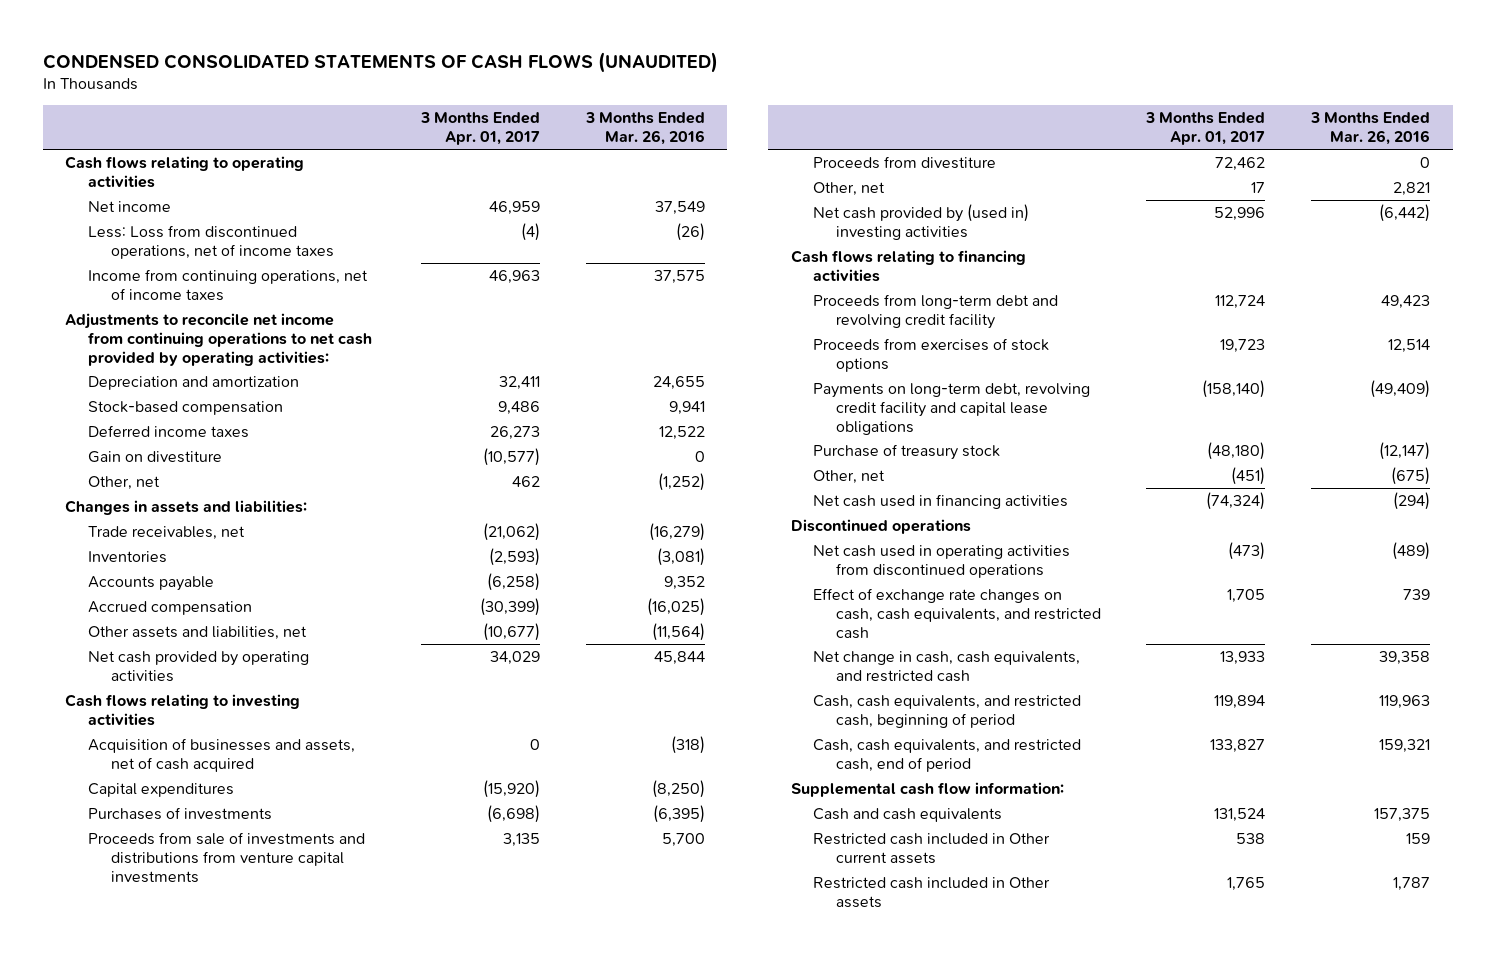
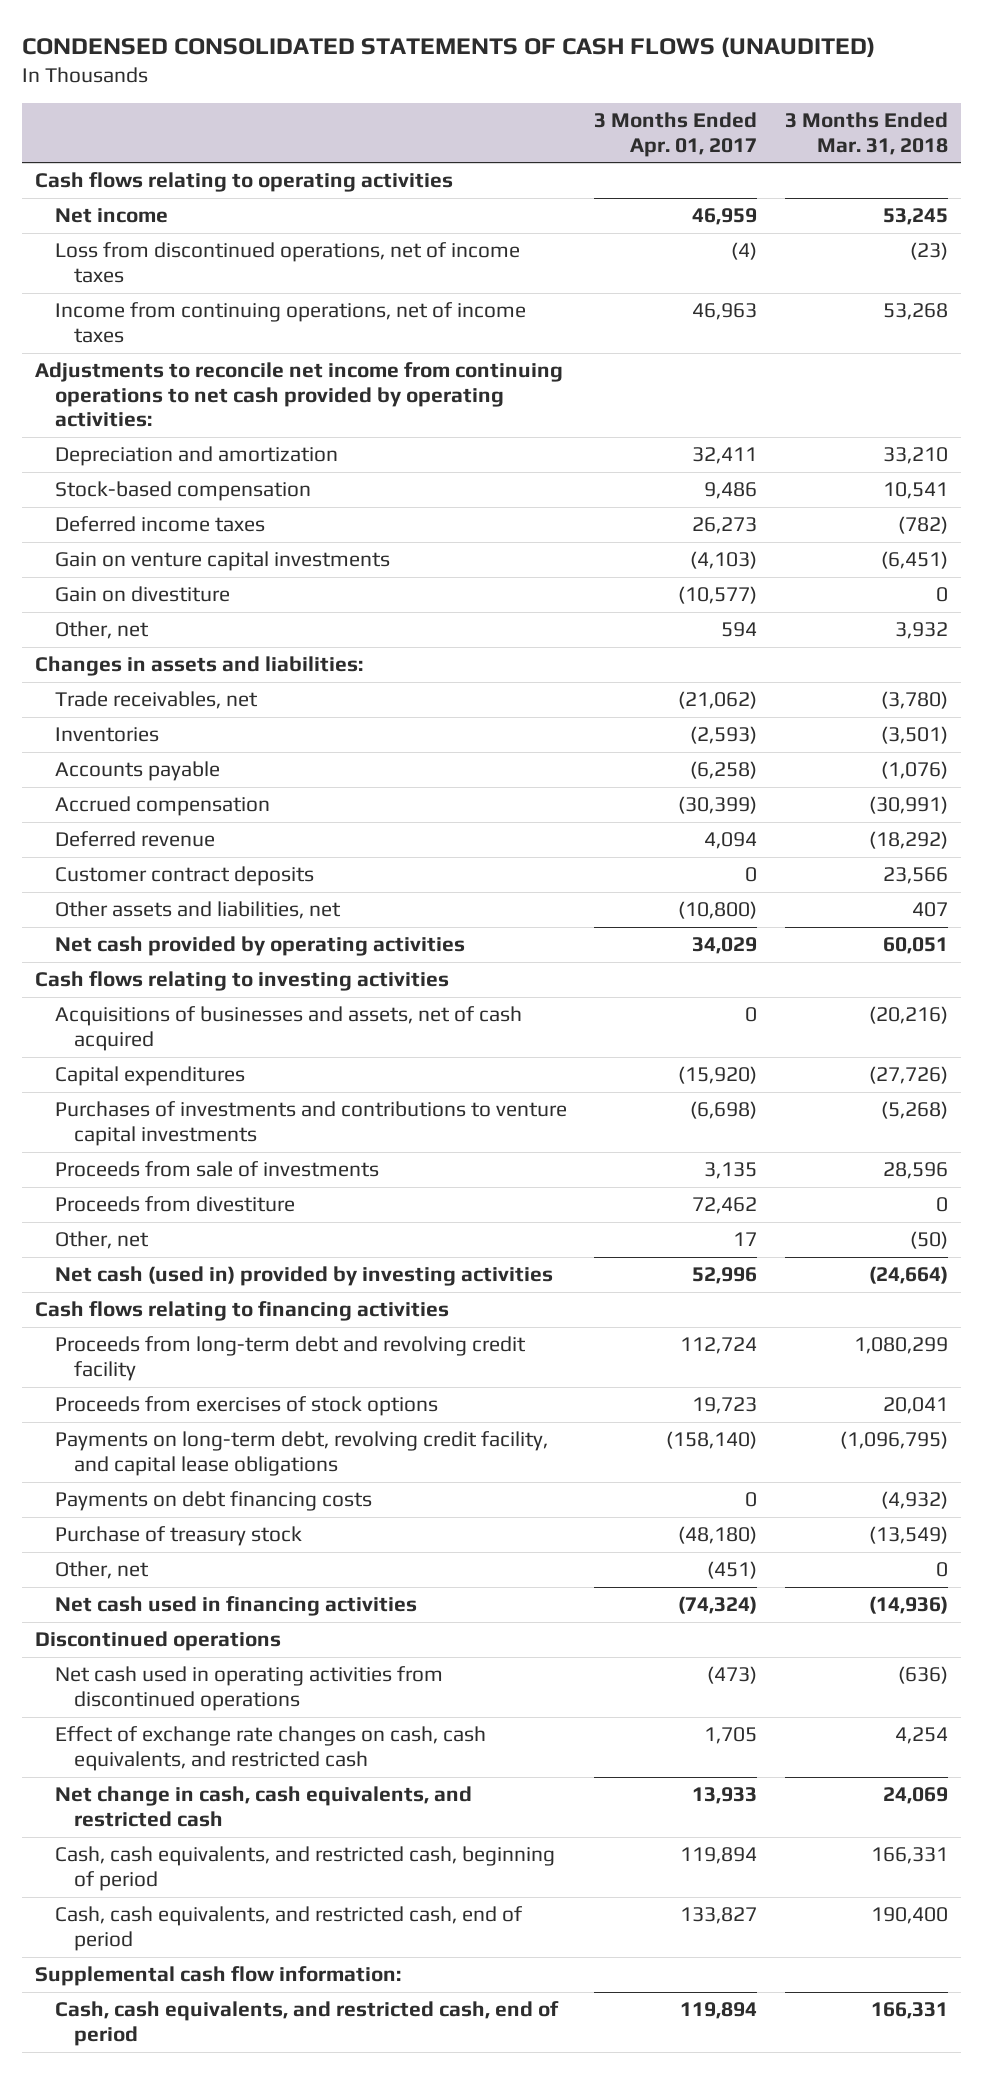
[584,112,705,146] 3 Months Ended Mar. 26, 2016 -> none
none -> [784,112,948,155] 3 Months Ended Mar. 31, 2018
[88,224,334,259] Less: Loss from discontinued operations, net of income taxes -> [54,242,520,283] Loss from discontinued operations, net of income taxes
none -> [54,551,390,572] Gain on venture capital investments
[512,475,541,487] 462 -> [721,622,758,638] 594
none -> [54,831,215,848] Deferred revenue
none -> [54,866,314,887] Customer contract deposits
[483,622,541,641] (10,677) -> [678,901,758,920] (10,800)
[88,737,356,772] Acquisition of businesses and assets, net of cash acquired -> [54,1006,522,1051] Acquisitions of businesses and assets, net of cash acquired
[88,806,273,820] Purchases of investments -> [54,1101,567,1146] Purchases of investments and contributions to venture capital investments
[88,831,366,883] Proceeds from sale of investments and distributions from venture capital investments -> [54,1161,379,1178] Proceeds from sale of investments
[813,203,1030,240] Net cash provided by (used in) investing activities -> [54,1266,553,1287] Net cash (used in) provided by investing activities
[813,382,1091,435] Payments on long-term debt, revolving credit facility and capital lease obligations -> [54,1431,548,1476] Payments on long-term debt, revolving credit facility, and capital lease obligations
none -> [54,1491,372,1512] Payments on debt financing costs
[813,807,1003,822] Cash and cash equivalents -> none
[813,832,1051,864] Restricted cash included in Other current assets -> none
[813,876,1051,908] Restricted cash included in Other assets -> none
none -> [54,2001,559,2046] Cash, cash equivalents, and restricted cash, end of period

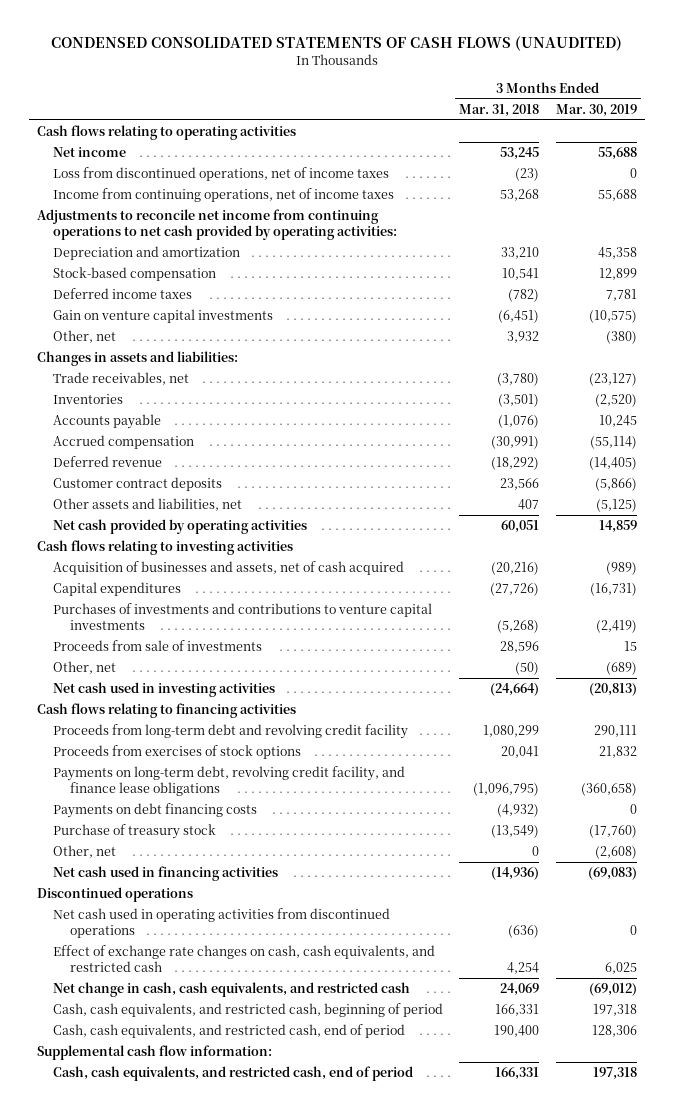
[594,112,758,157] 3 Months Ended Apr. 01, 2017 -> none
none -> [555,104,637,118] Mar. 30, 2019
[54,586,230,603] Gain on divestiture -> none
[54,1006,522,1051] Acquisitions of businesses and assets, net of cash acquired -> [53,561,405,576] Acquisition of businesses and assets, net of cash acquired
[54,1196,295,1213] Proceeds from divestiture -> none
[54,1266,553,1287] Net cash (used in) provided by investing activities -> [53,682,276,698] Net cash used in investing activities
[54,1431,548,1476] Payments on long-term debt, revolving credit facility, and capital lease obligations -> [53,766,406,797] Payments on long-term debt, revolving credit facility, and finance lease obligations

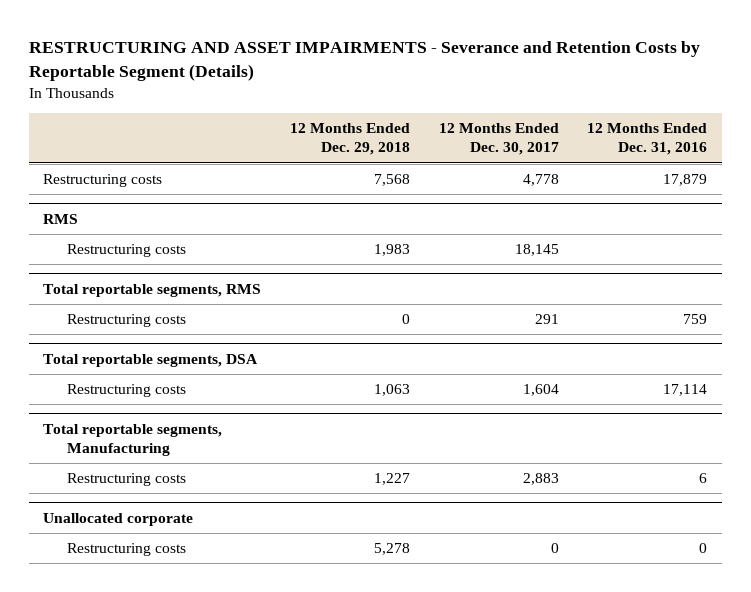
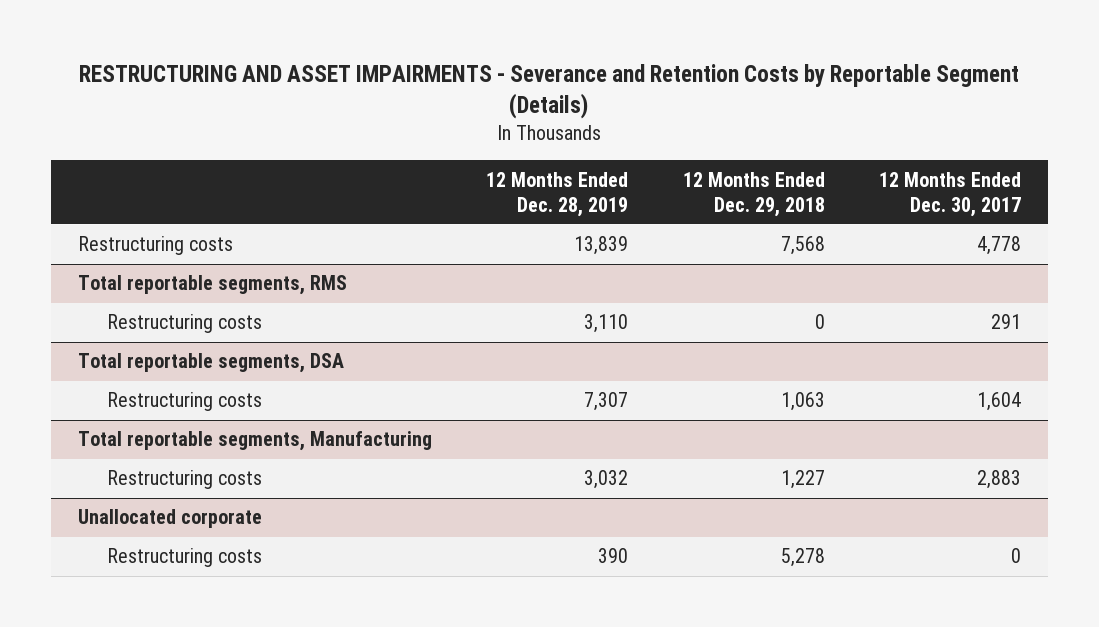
[587,123,708,156] 12 Months Ended Dec. 31, 2016 -> none
none -> [486,171,629,217] 12 Months Ended Dec. 28, 2019
[43,213,79,224] RMS -> none
[66,244,186,258] Restructuring costs -> none

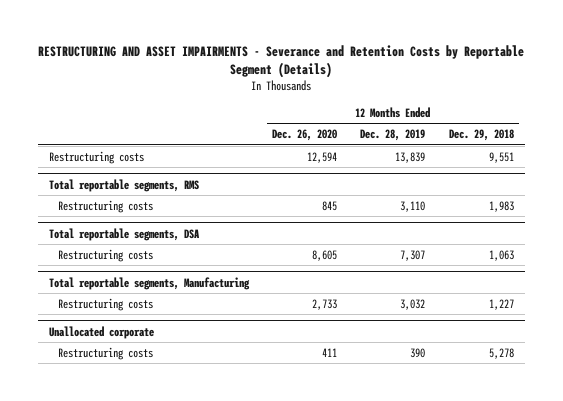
[878,171,1021,217] 12 Months Ended Dec. 30, 2017 -> none
none -> [272,129,338,142] Dec. 26, 2020
[780,236,825,256] 7,568 -> [488,151,514,163] 9,551
[814,314,825,330] 0 -> [488,200,514,212] 1,983

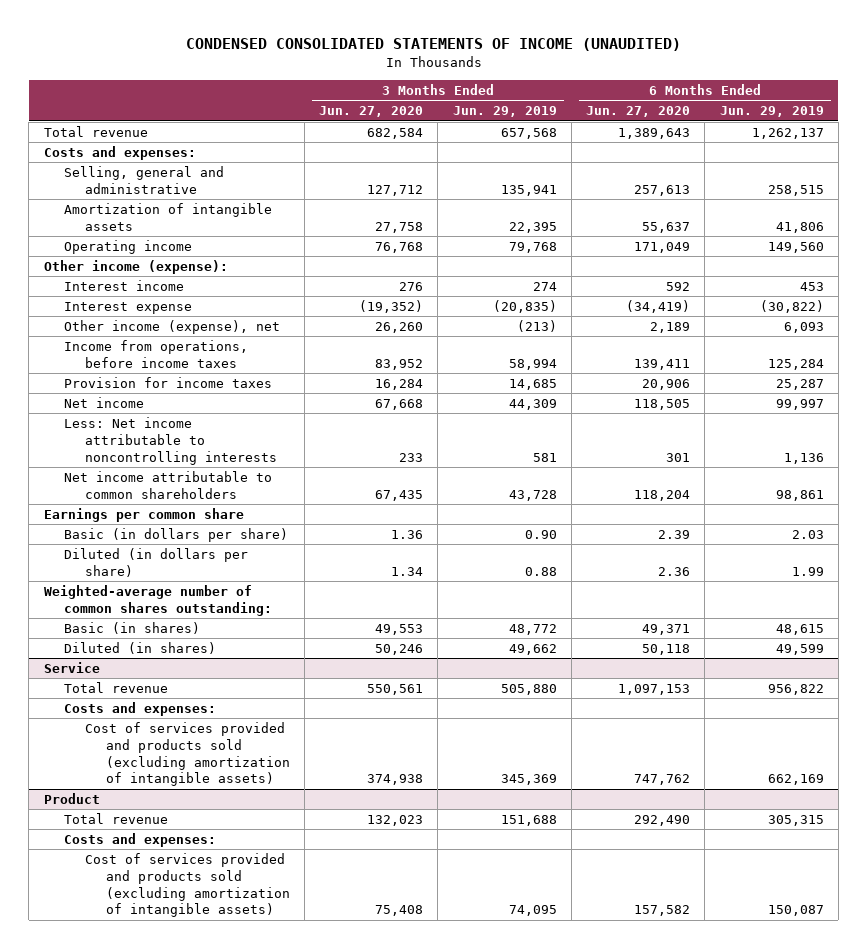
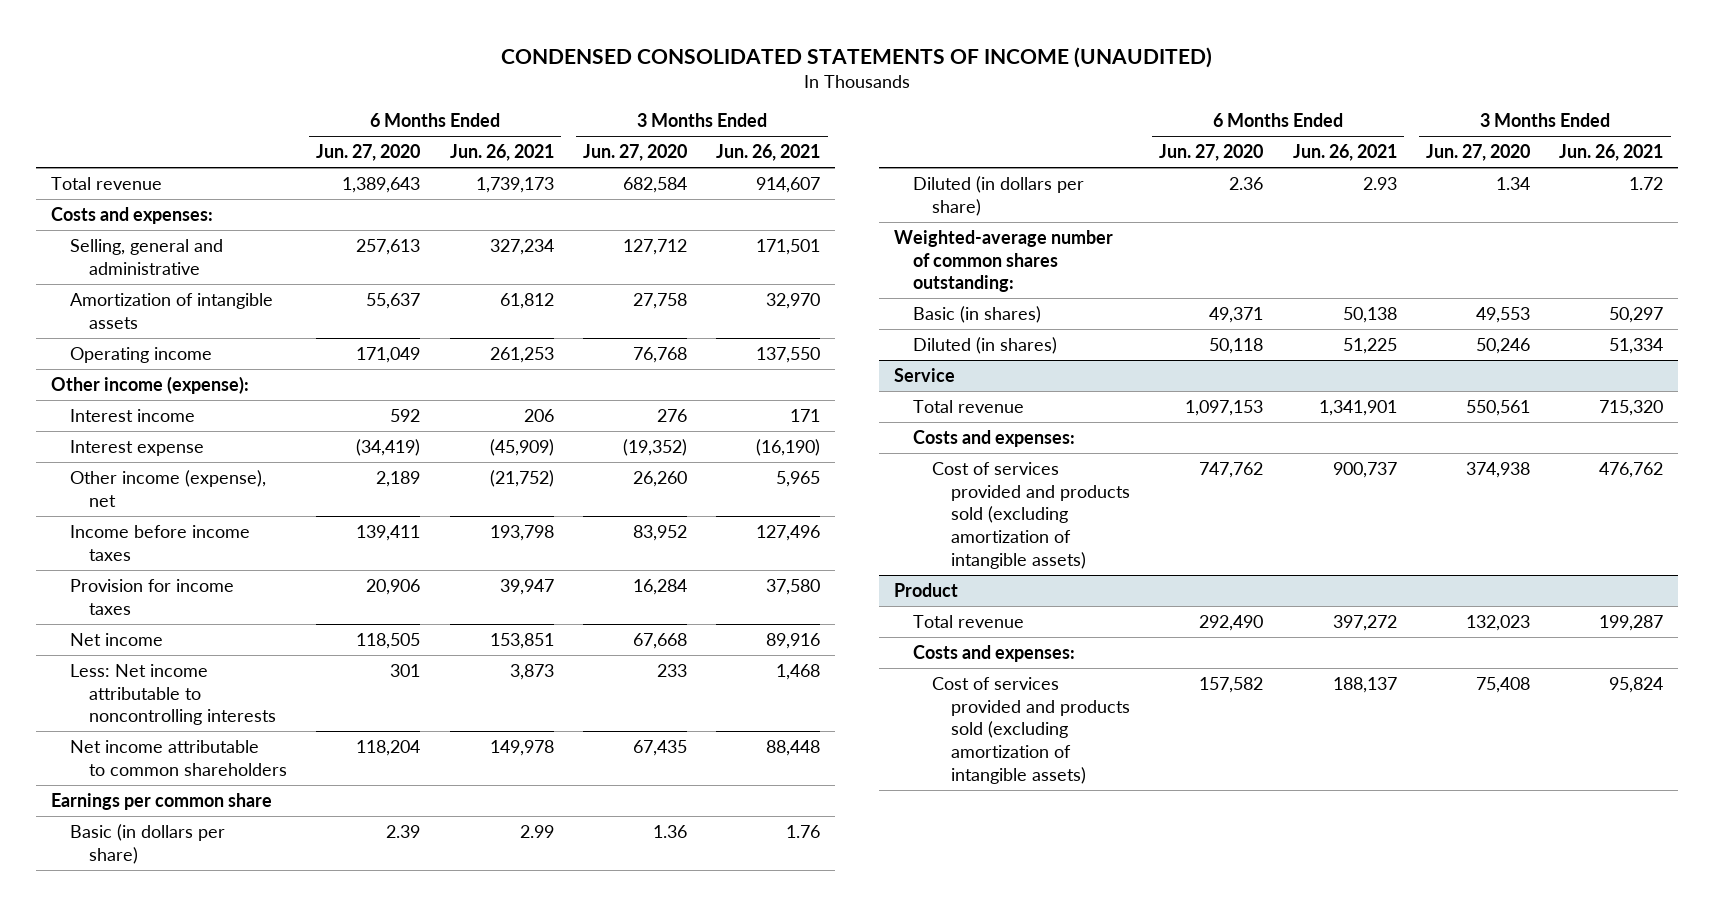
[452,106,557,118] Jun. 29, 2019 -> none
[719,106,824,118] Jun. 29, 2019 -> none
none -> [449,144,554,162] Jun. 26, 2021
none -> [716,144,821,162] Jun. 26, 2021
[64,339,249,368] Income from operations, before income taxes -> [69,524,250,561] Income before income taxes

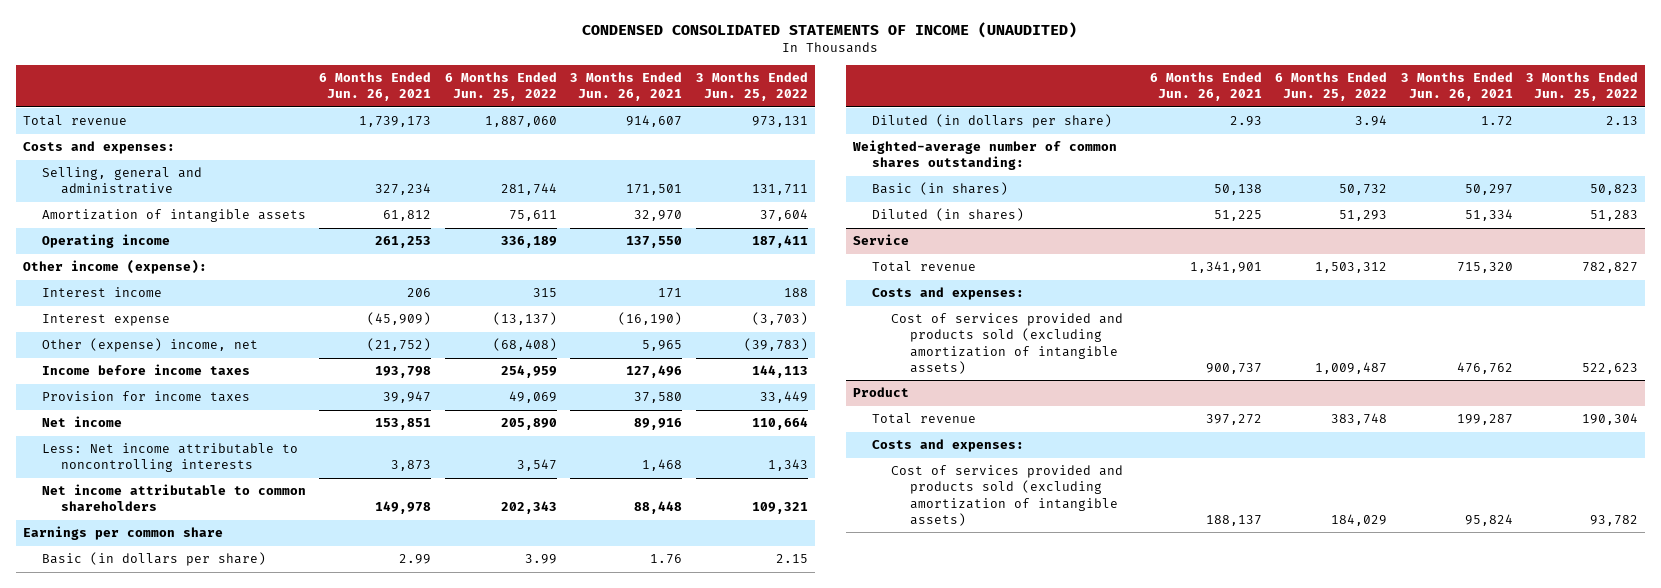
[316,144,421,162] Jun. 27, 2020 -> none
[582,144,687,162] Jun. 27, 2020 -> none
none -> [444,72,557,102] 6 Months Ended Jun. 25, 2022
none -> [695,72,808,102] 3 Months Ended Jun. 25, 2022
[69,469,266,507] Other income (expense), net -> [41,338,258,353] Other (expense) income, net

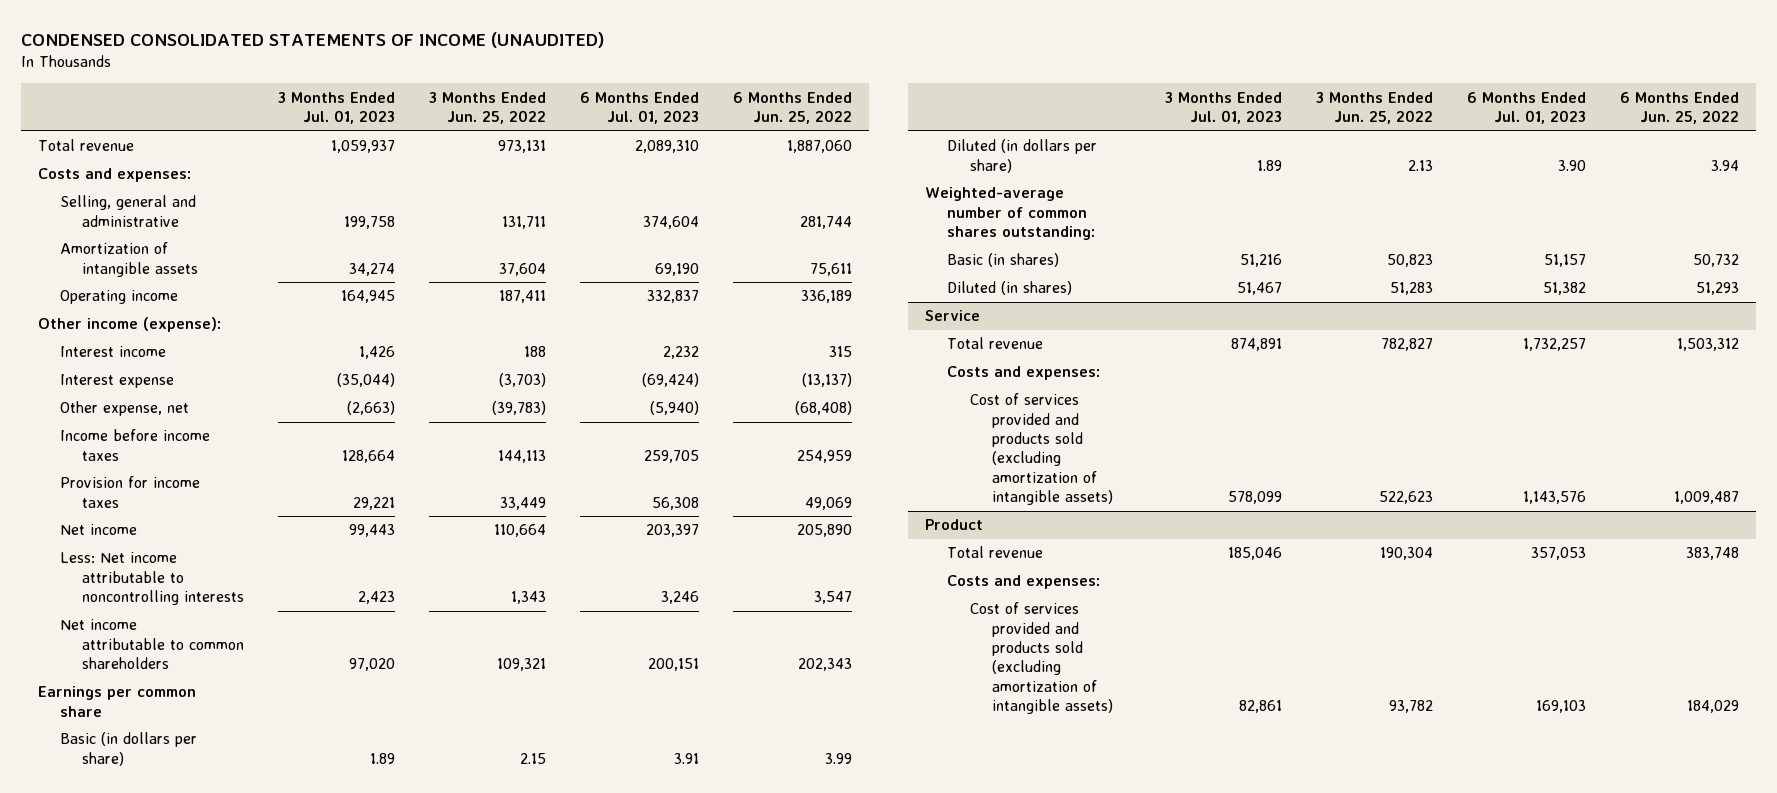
[319,72,432,102] 6 Months Ended Jun. 26, 2021 -> none
[570,72,683,102] 3 Months Ended Jun. 26, 2021 -> none
none -> [278,91,396,124] 3 Months Ended Jul. 01, 2023
none -> [579,91,699,124] 6 Months Ended Jul. 01, 2023
[41,338,258,353] Other (expense) income, net -> [60,401,190,417] Other expense, net

